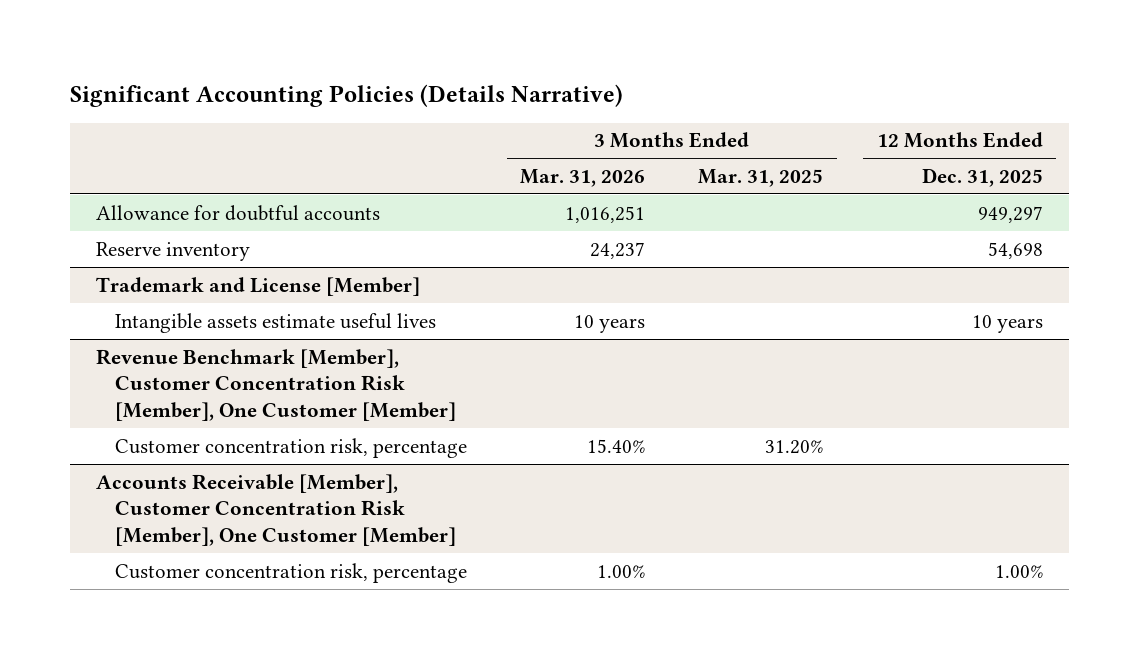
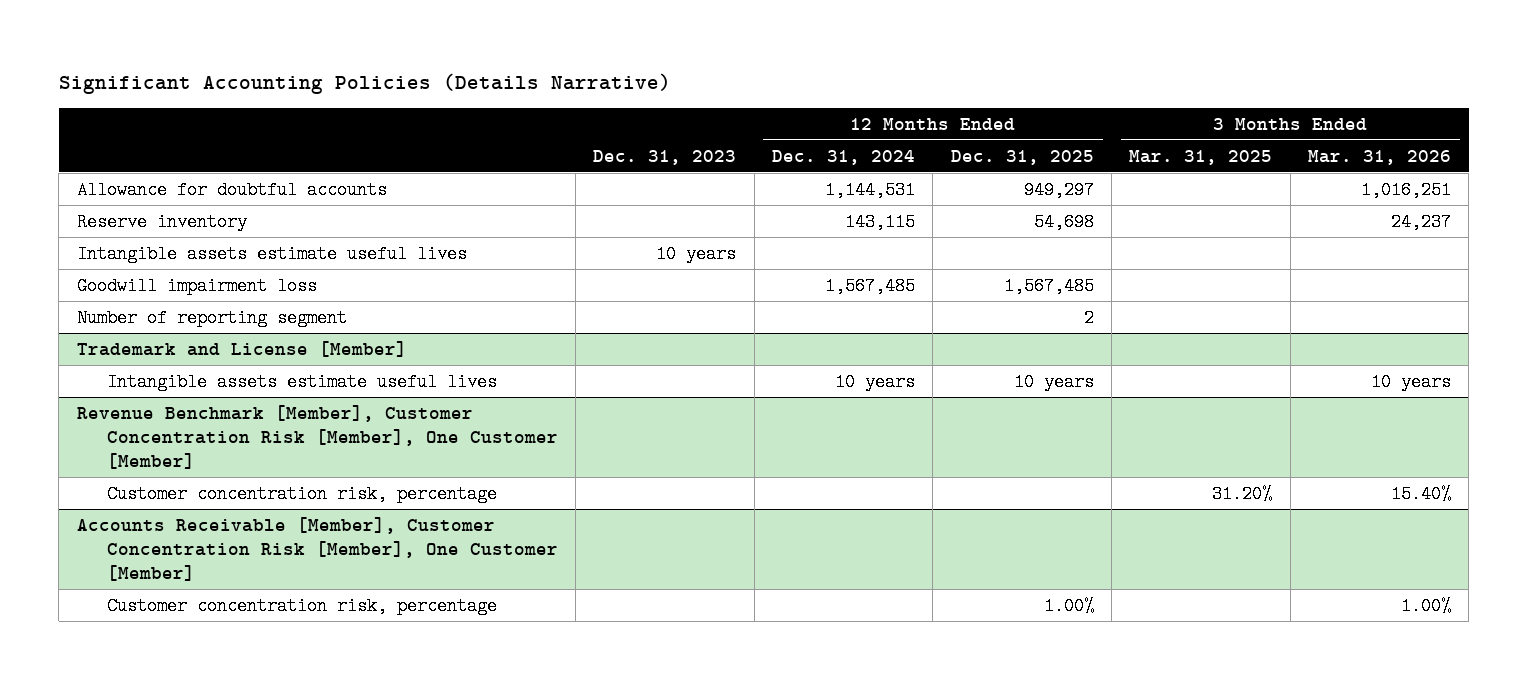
none -> [593,149,737,165] Dec. 31, 2023
none -> [772,149,916,165] Dec. 31, 2024
none -> [76,244,467,263] Intangible assets estimate useful lives
none -> [76,276,317,295] Goodwill impairment loss
none -> [76,308,347,327] Number of reporting segment

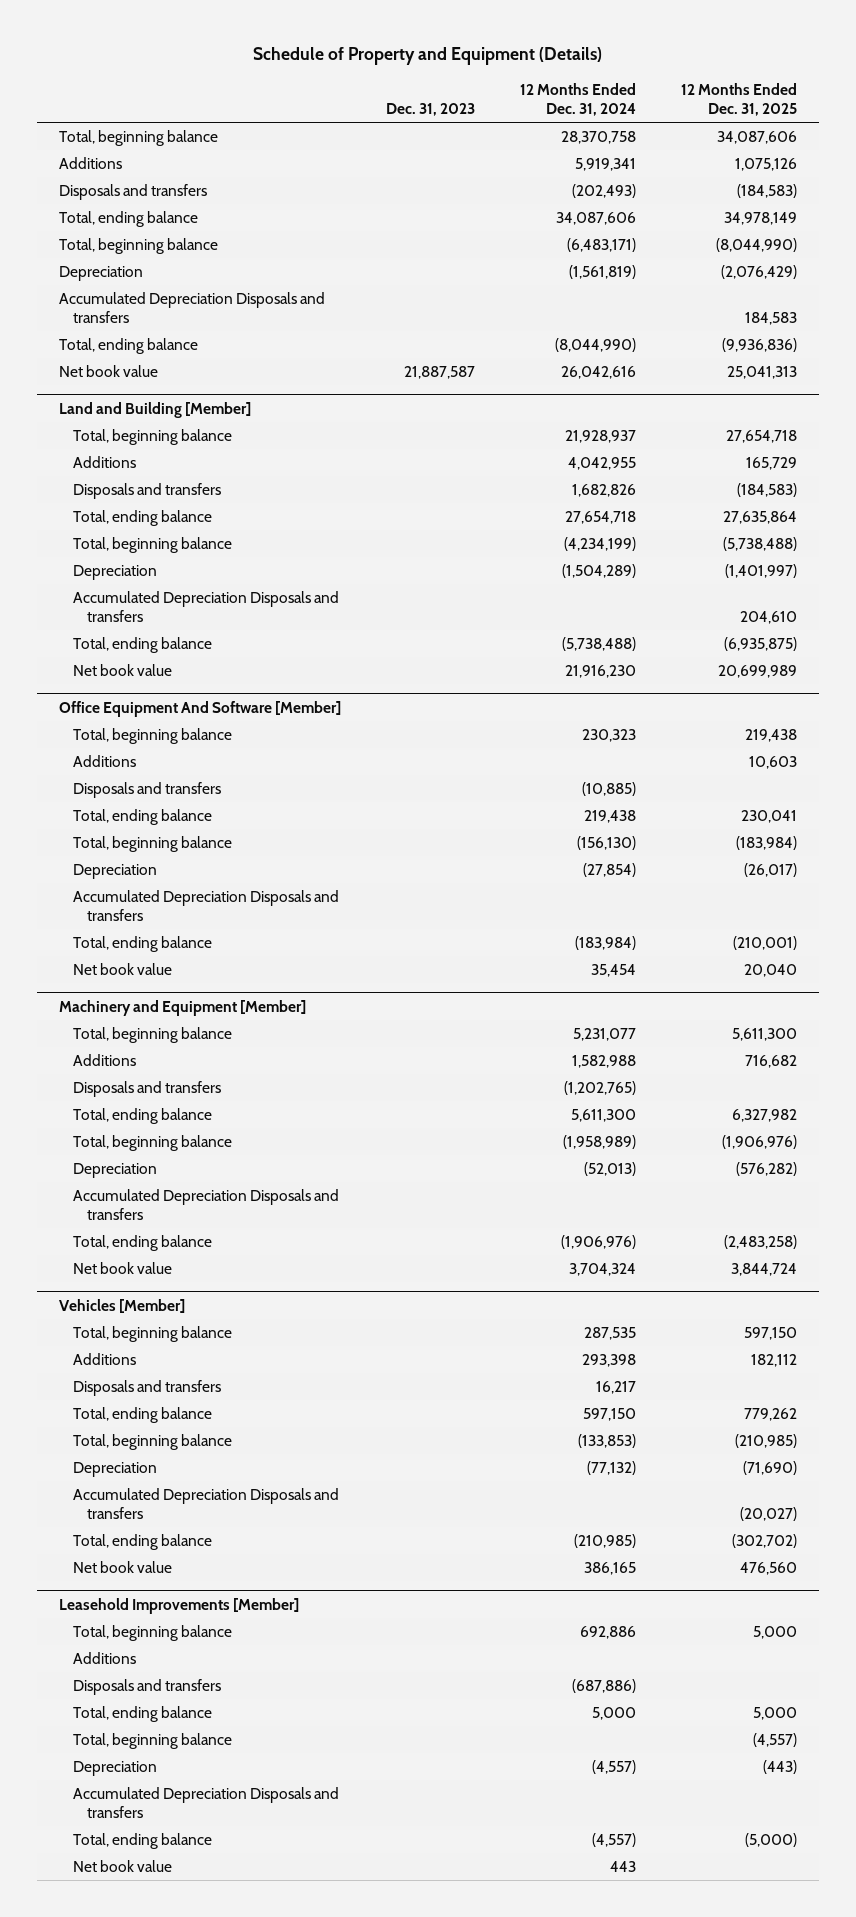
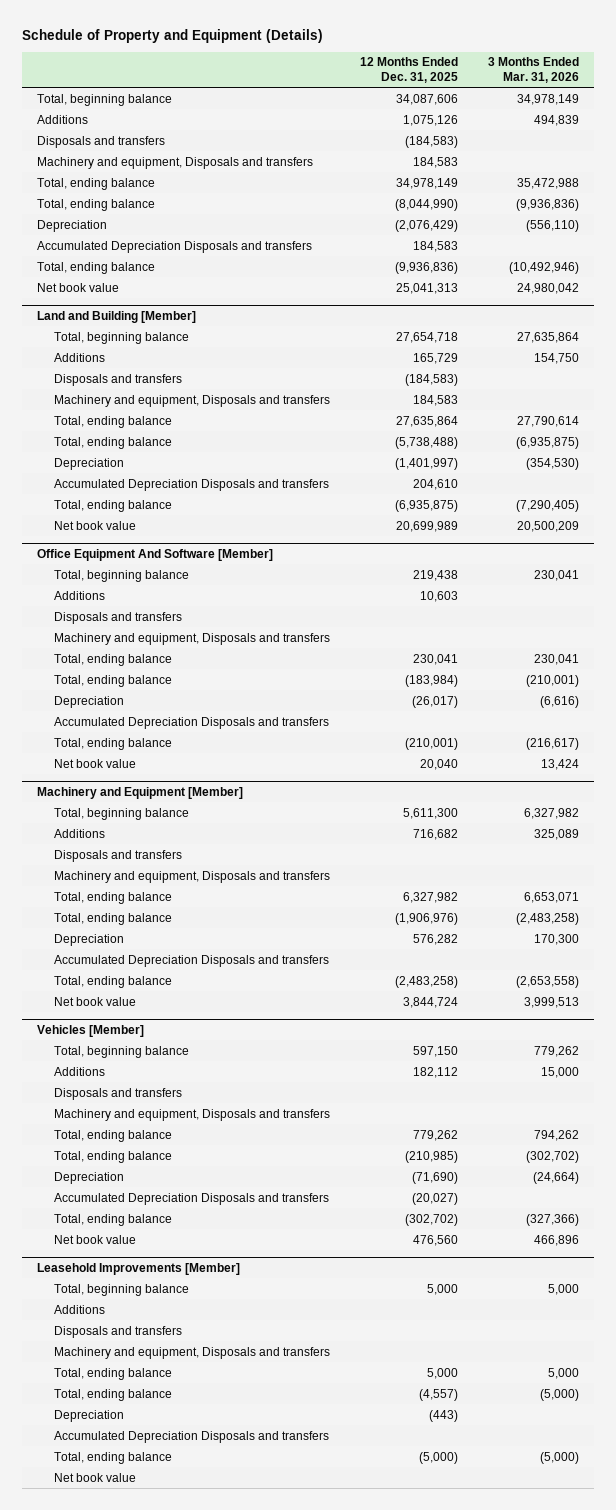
[386,102,476,116] Dec. 31, 2023 -> none
[520,82,637,116] 12 Months Ended Dec. 31, 2024 -> none
none -> [488,57,580,83] 3 Months Ended Mar. 31, 2026
none -> [36,156,313,169] Machinery and equipment, Disposals and transfers
[59,237,219,254] Total, beginning balance -> [36,198,155,211] Total, ending balance
none -> [53,394,330,407] Machinery and equipment, Disposals and transfers
[73,536,233,553] Total, beginning balance -> [53,436,172,449] Total, ending balance
none -> [53,632,330,645] Machinery and equipment, Disposals and transfers
[73,835,233,852] Total, beginning balance -> [53,674,172,687] Total, ending balance
none -> [53,870,330,883] Machinery and equipment, Disposals and transfers
[73,1134,233,1151] Total, beginning balance -> [53,912,172,925] Total, ending balance
[736,1161,798,1176] (576,282) -> [413,933,459,945] 576,282
none -> [53,1108,330,1121] Machinery and equipment, Disposals and transfers
[73,1433,233,1450] Total, beginning balance -> [53,1150,172,1163] Total, ending balance
none -> [53,1346,330,1359] Machinery and equipment, Disposals and transfers
[73,1732,233,1749] Total, beginning balance -> [53,1388,172,1401] Total, ending balance

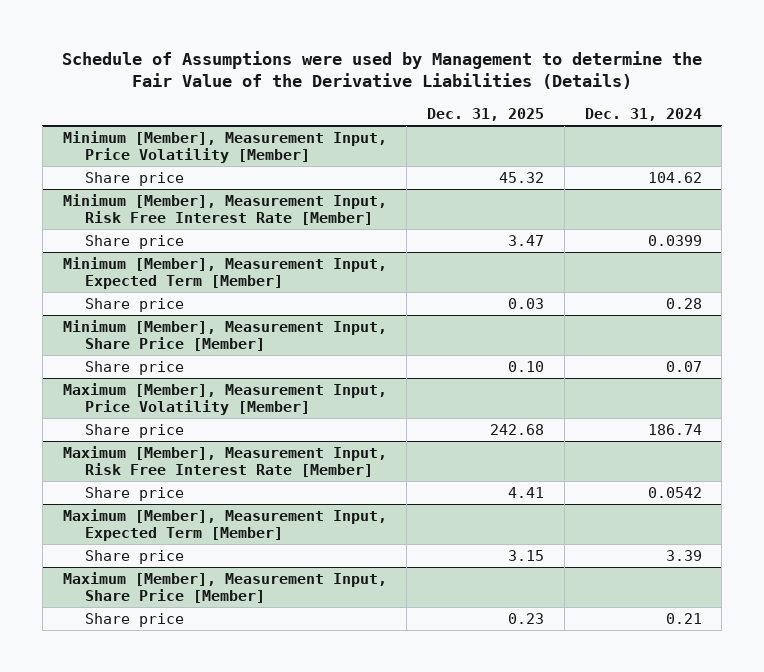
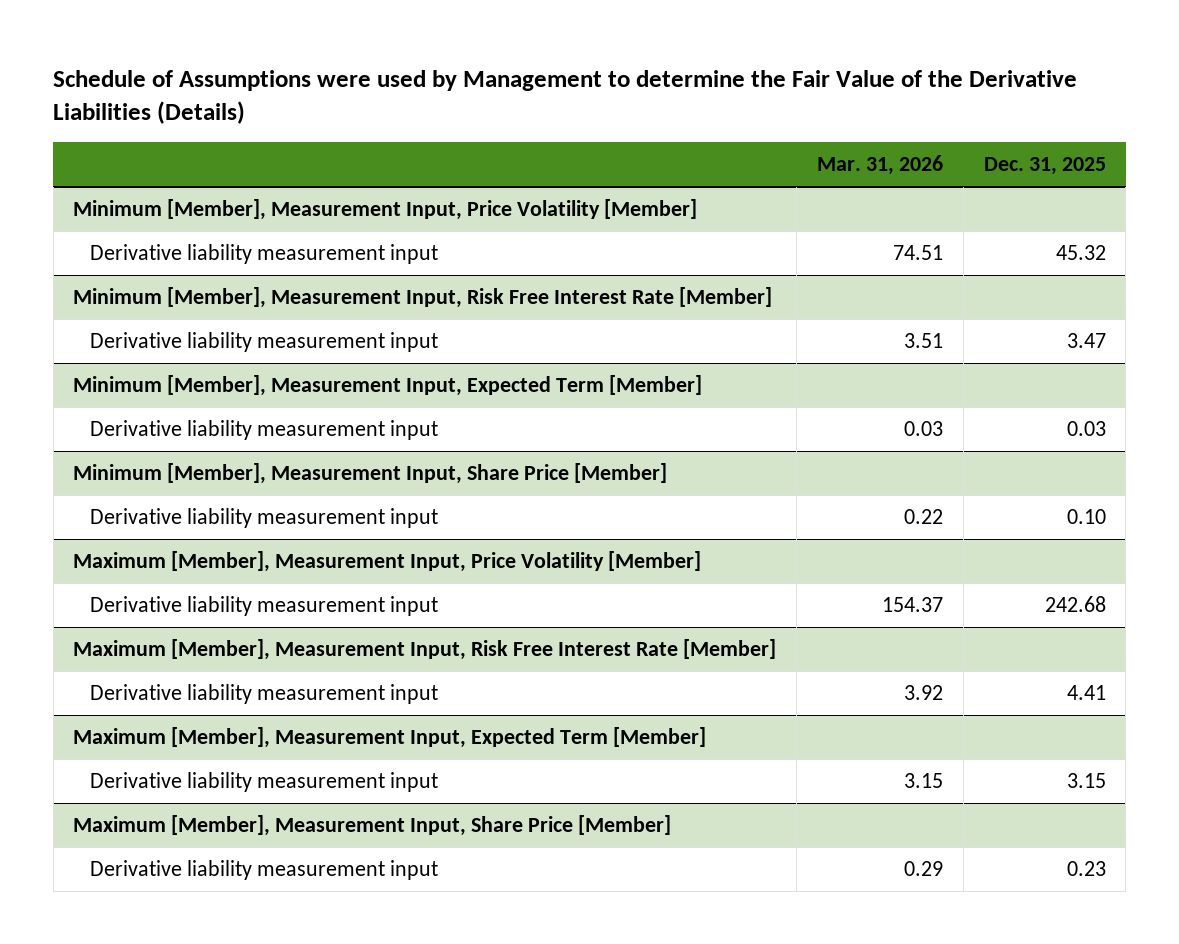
[584,107,702,121] Dec. 31, 2024 -> none
none -> [816,155,943,176] Mar. 31, 2026
[85,171,185,186] Share price -> [89,244,438,265] Derivative liability measurement input
[85,234,185,249] Share price -> [89,332,438,353] Derivative liability measurement input
[85,297,185,312] Share price -> [89,420,438,441] Derivative liability measurement input
[85,360,185,375] Share price -> [89,508,438,529] Derivative liability measurement input
[85,423,185,438] Share price -> [89,596,438,617] Derivative liability measurement input
[85,486,185,501] Share price -> [89,684,438,705] Derivative liability measurement input
[85,549,185,564] Share price -> [89,772,438,793] Derivative liability measurement input
[85,612,185,627] Share price -> [89,860,438,881] Derivative liability measurement input

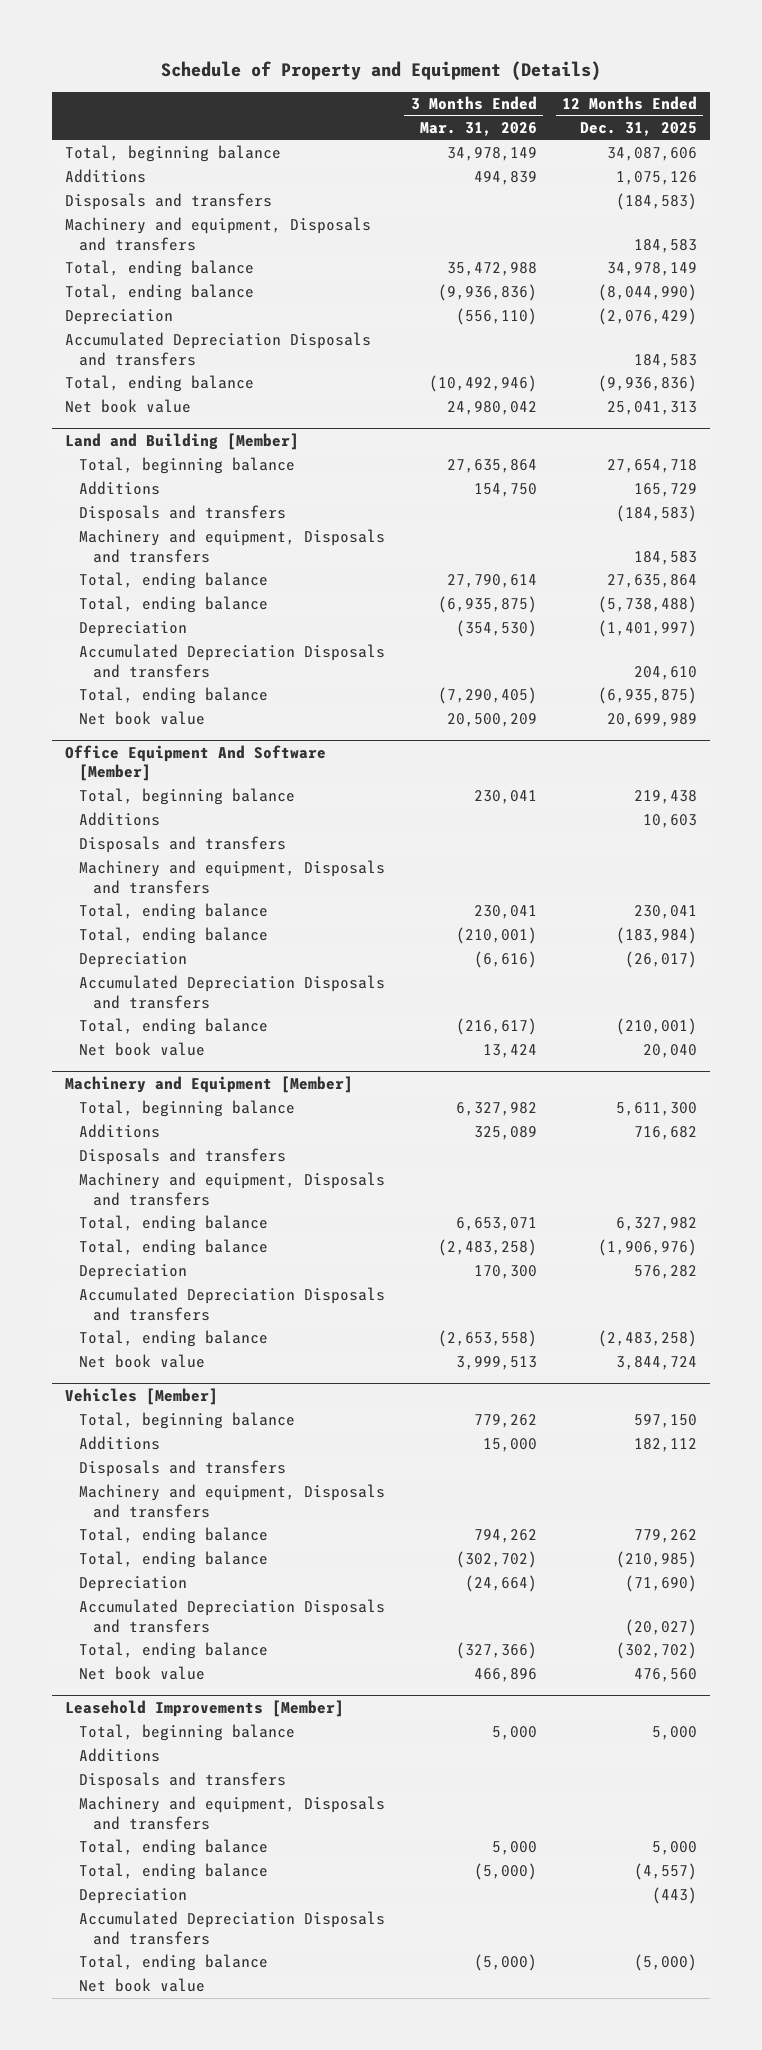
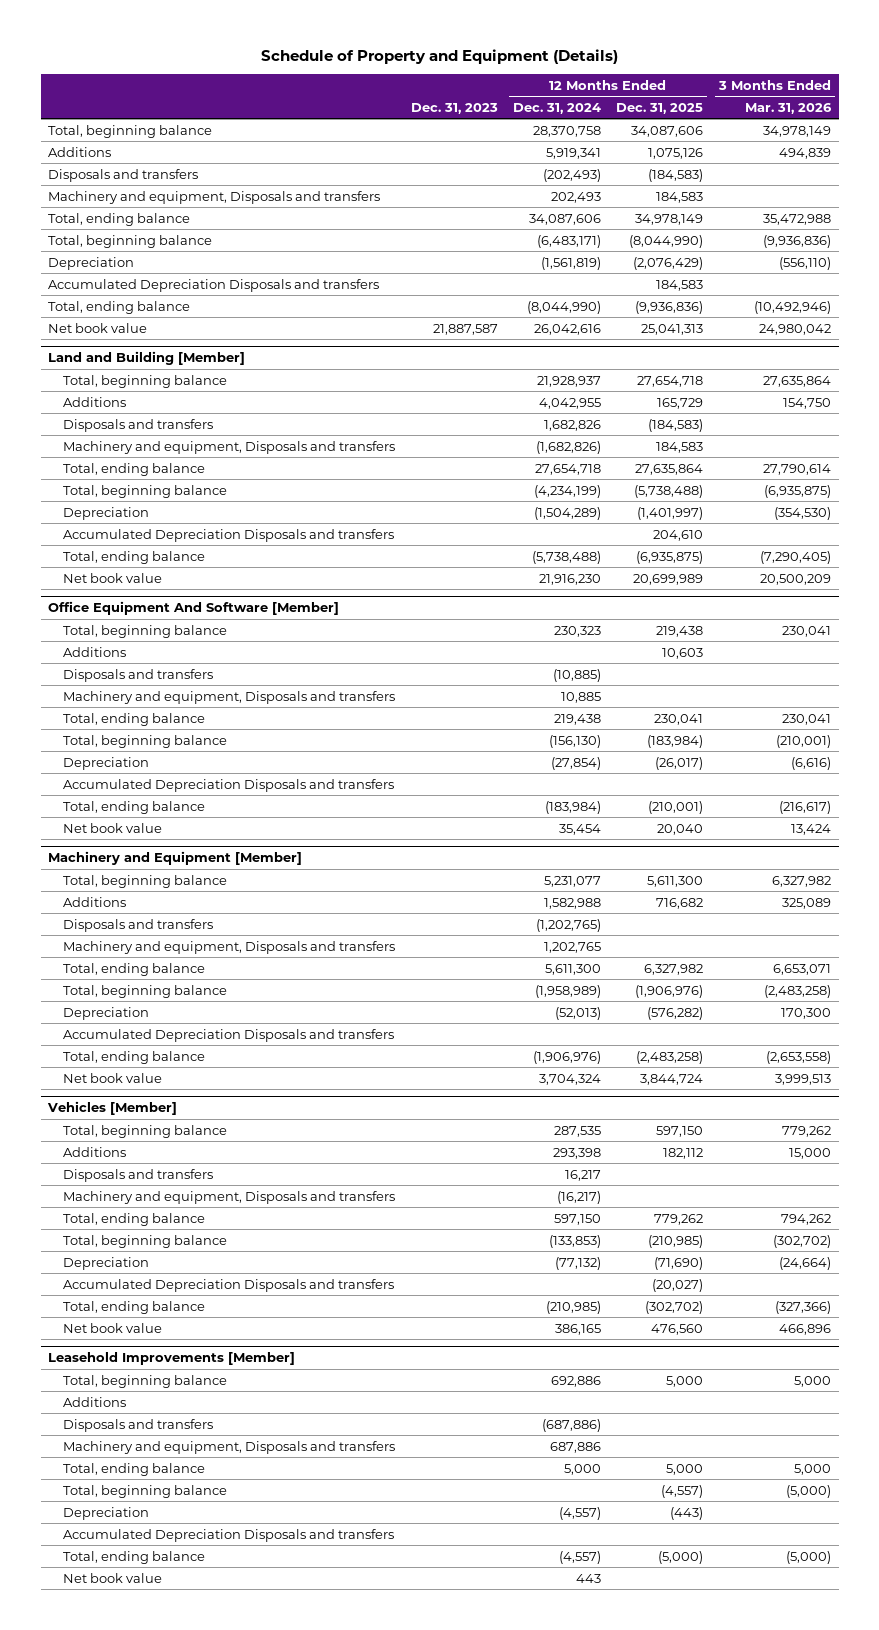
none -> [410,102,498,114] Dec. 31, 2023
none -> [512,102,601,114] Dec. 31, 2024
[64,284,254,302] Total, ending balance -> [48,234,213,248] Total, beginning balance
[79,596,269,614] Total, ending balance -> [63,484,228,498] Total, beginning balance
[79,927,269,945] Total, ending balance -> [63,734,228,748] Total, beginning balance
[79,1239,269,1257] Total, ending balance -> [63,984,228,998] Total, beginning balance
[634,1265,698,1280] 576,282 -> [647,1006,704,1020] (576,282)
[79,1551,269,1569] Total, ending balance -> [63,1234,228,1248] Total, beginning balance
[79,1863,269,1881] Total, ending balance -> [63,1484,228,1498] Total, beginning balance

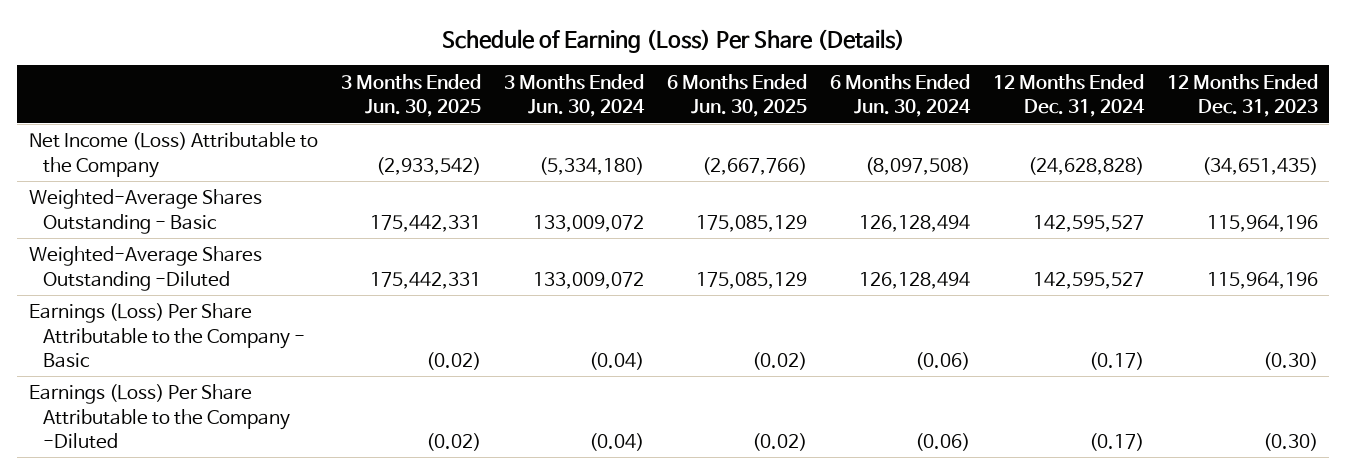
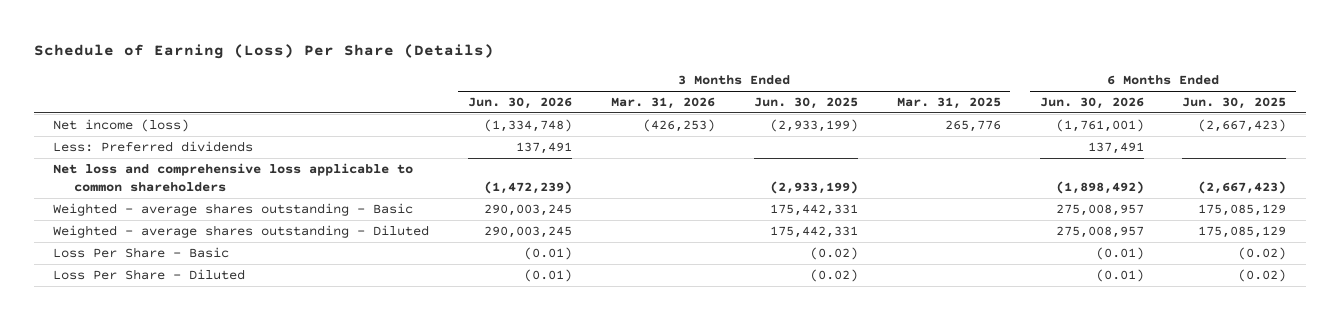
[503,73,645,118] 3 Months Ended Jun. 30, 2024 -> none
[829,73,971,118] 6 Months Ended Jun. 30, 2024 -> none
[992,73,1145,118] 12 Months Ended Dec. 31, 2024 -> none
[1166,73,1318,118] 12 Months Ended Dec. 31, 2023 -> none
none -> [468,97,573,110] Jun. 30, 2026
none -> [610,97,715,110] Mar. 31, 2026
none -> [896,97,1001,110] Mar. 31, 2025
none -> [1039,97,1144,110] Jun. 30, 2026
[28,132,318,178] Net Income (Loss) Attributable to the Company -> none
none -> [53,118,190,132] Net income (loss)
none -> [53,140,254,152] Less: Preferred dividends
none -> [53,162,414,192] Net loss and comprehensive loss applicable to common shareholders
[28,189,262,234] Weighted-Average Shares Outstanding - Basic -> [53,202,414,216] Weighted - average shares outstanding - Basic
[28,246,262,291] Weighted-Average Shares Outstanding -Diluted -> [53,224,430,238] Weighted - average shares outstanding - Diluted
[28,303,306,368] Earnings (Loss) Per Share Attributable to the Company - Basic -> [53,246,230,258] Loss Per Share - Basic
[28,384,291,449] Earnings (Loss) Per Share Attributable to the Company -Diluted -> [53,268,246,280] Loss Per Share - Diluted

